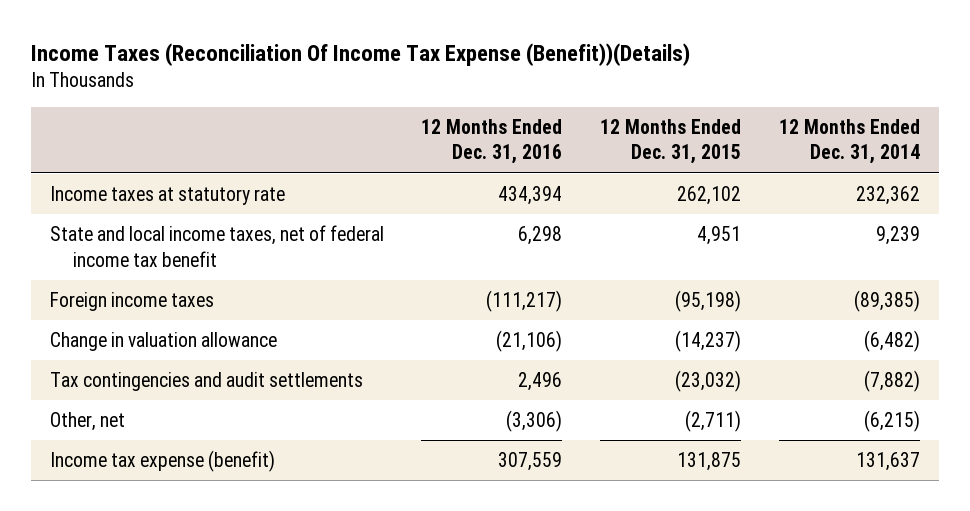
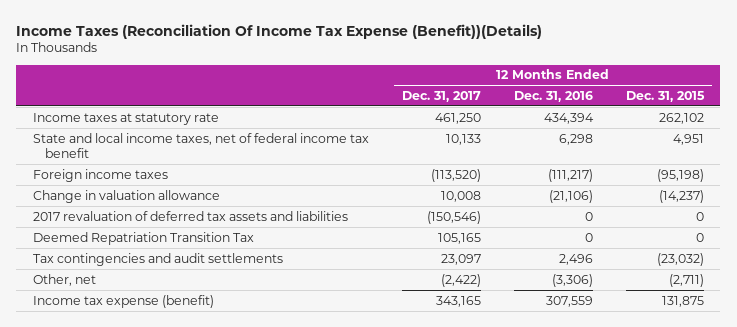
[779,119,921,165] 12 Months Ended Dec. 31, 2014 -> none
none -> [401,90,481,102] Dec. 31, 2017
none -> [32,210,348,221] 2017 revaluation of deferred tax assets and liabilities
none -> [32,231,254,245] Deemed Repatriation Transition Tax

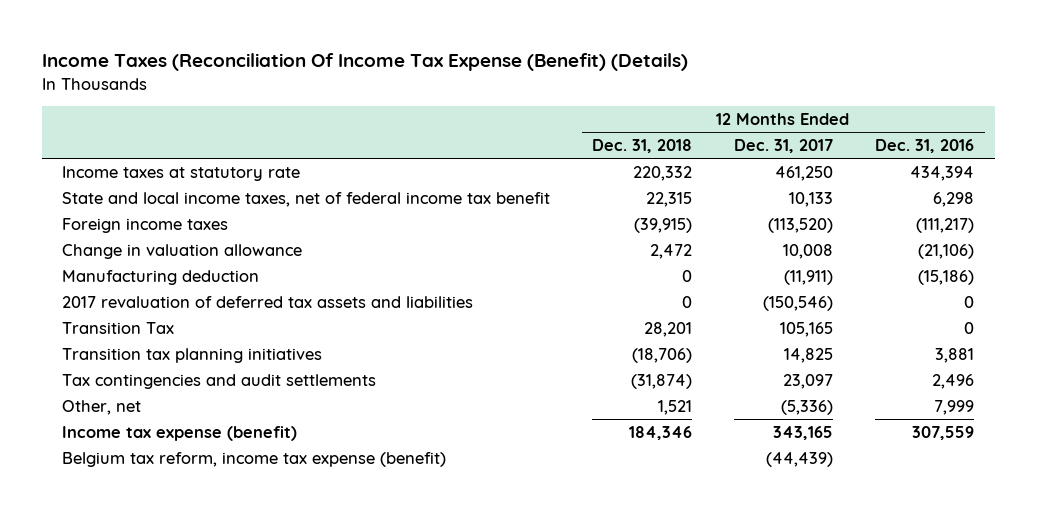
[16,23,543,39] Income Taxes (Reconciliation Of Income Tax Expense (Benefit))(Details) -> [41,53,688,72] Income Taxes (Reconciliation Of Income Tax Expense (Benefit) (Details)
[625,90,705,102] Dec. 31, 2015 -> none
none -> [592,138,693,153] Dec. 31, 2018
none -> [62,269,260,285] Manufacturing deduction
[32,231,254,245] Deemed Repatriation Transition Tax -> [62,321,175,334] Transition Tax
none -> [62,347,323,363] Transition tax planning initiatives
[440,273,481,287] (2,422) -> [781,399,834,415] (5,336)
[551,273,593,287] (3,306) -> [934,399,975,415] 7,999
none -> [62,451,447,467] Belgium tax reform, income tax expense (benefit)

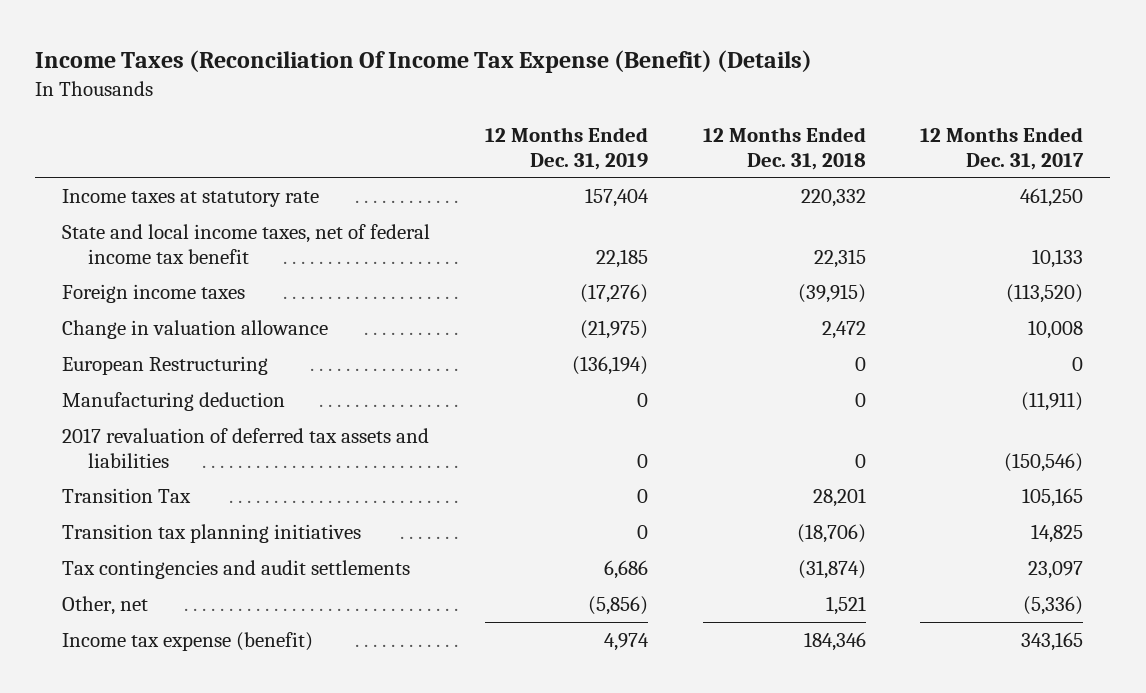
[875,138,975,153] Dec. 31, 2016 -> none
none -> [485,126,649,170] 12 Months Ended Dec. 31, 2019
none -> [62,355,269,375] European Restructuring
[62,451,447,467] Belgium tax reform, income tax expense (benefit) -> none

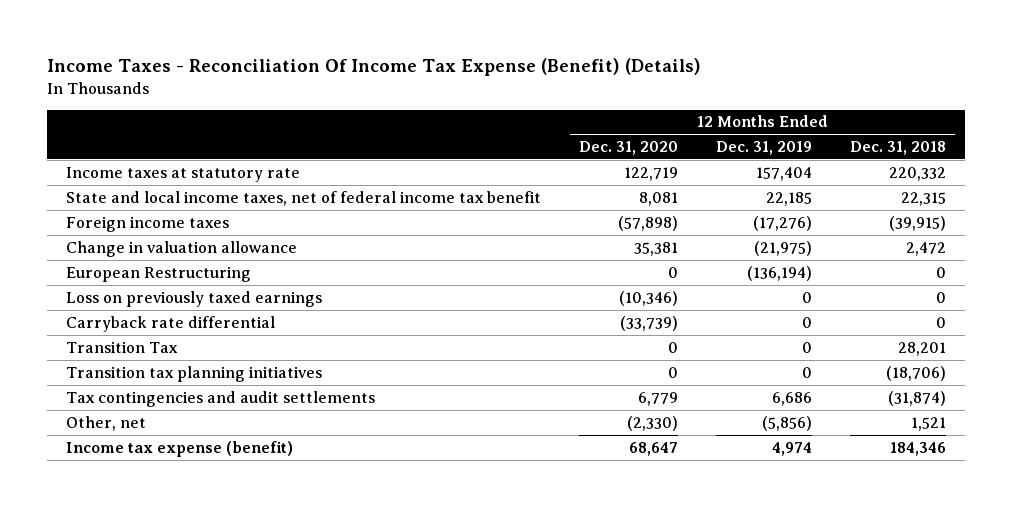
[35,49,813,73] Income Taxes (Reconciliation Of Income Tax Expense (Benefit) (Details) -> [47,58,702,77] Income Taxes - Reconciliation Of Income Tax Expense (Benefit) (Details)
[920,126,1085,170] 12 Months Ended Dec. 31, 2017 -> none
none -> [579,141,679,156] Dec. 31, 2020
[62,391,286,411] Manufacturing deduction -> none
[62,427,430,468] 2017 revaluation of deferred tax assets and liabilities -> none
none -> [66,290,323,307] Loss on previously taxed earnings
none -> [66,315,276,332] Carryback rate differential

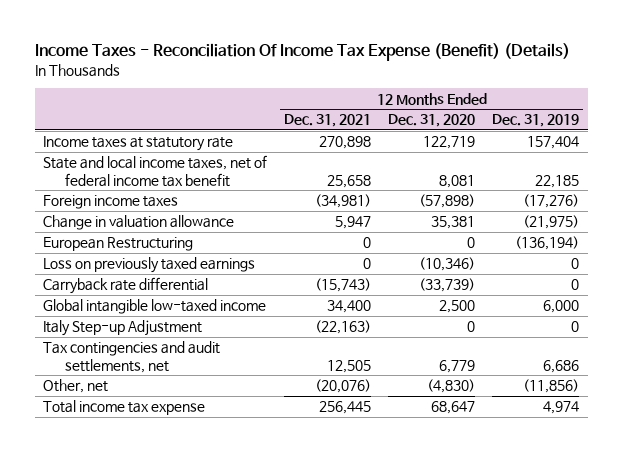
[849,141,946,156] Dec. 31, 2018 -> none
none -> [284,114,372,128] Dec. 31, 2021
[66,340,179,353] Transition Tax -> none
[66,365,323,382] Transition tax planning initiatives -> none
none -> [43,299,267,315] Global intangible low-taxed income
none -> [43,320,203,337] Italy Step-up Adjustment
[66,390,376,407] Tax contingencies and audit settlements -> [43,341,221,373] Tax contingencies and audit settlements, net
[627,415,679,431] (2,330) -> [427,379,476,394] (4,830)
[762,415,813,431] (5,856) -> [523,379,580,394] (11,856)
[66,440,294,457] Income tax expense (benefit) -> [43,400,206,416] Total income tax expense

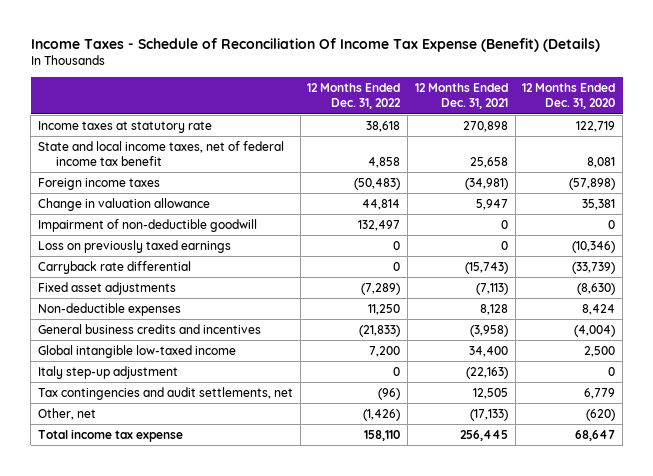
[34,43,570,62] Income Taxes - Reconciliation Of Income Tax Expense (Benefit) (Details) -> [30,38,600,53] Income Taxes - Schedule of Reconciliation Of Income Tax Expense (Benefit) (Details)
[492,114,580,128] Dec. 31, 2019 -> none
none -> [307,83,402,110] 12 Months Ended Dec. 31, 2022
[43,237,194,252] European Restructuring -> none
none -> [37,218,257,232] Impairment of non-deductible goodwill
none -> [37,281,176,295] Fixed asset adjustments
none -> [37,302,181,316] Non-deductible expenses
none -> [37,323,261,334] General business credits and incentives
[43,320,203,337] Italy Step-up Adjustment -> [37,365,178,379] Italy step-up adjustment
[315,379,372,394] (20,076) -> [469,408,508,421] (17,133)
[427,379,476,394] (4,830) -> [586,408,616,421] (620)

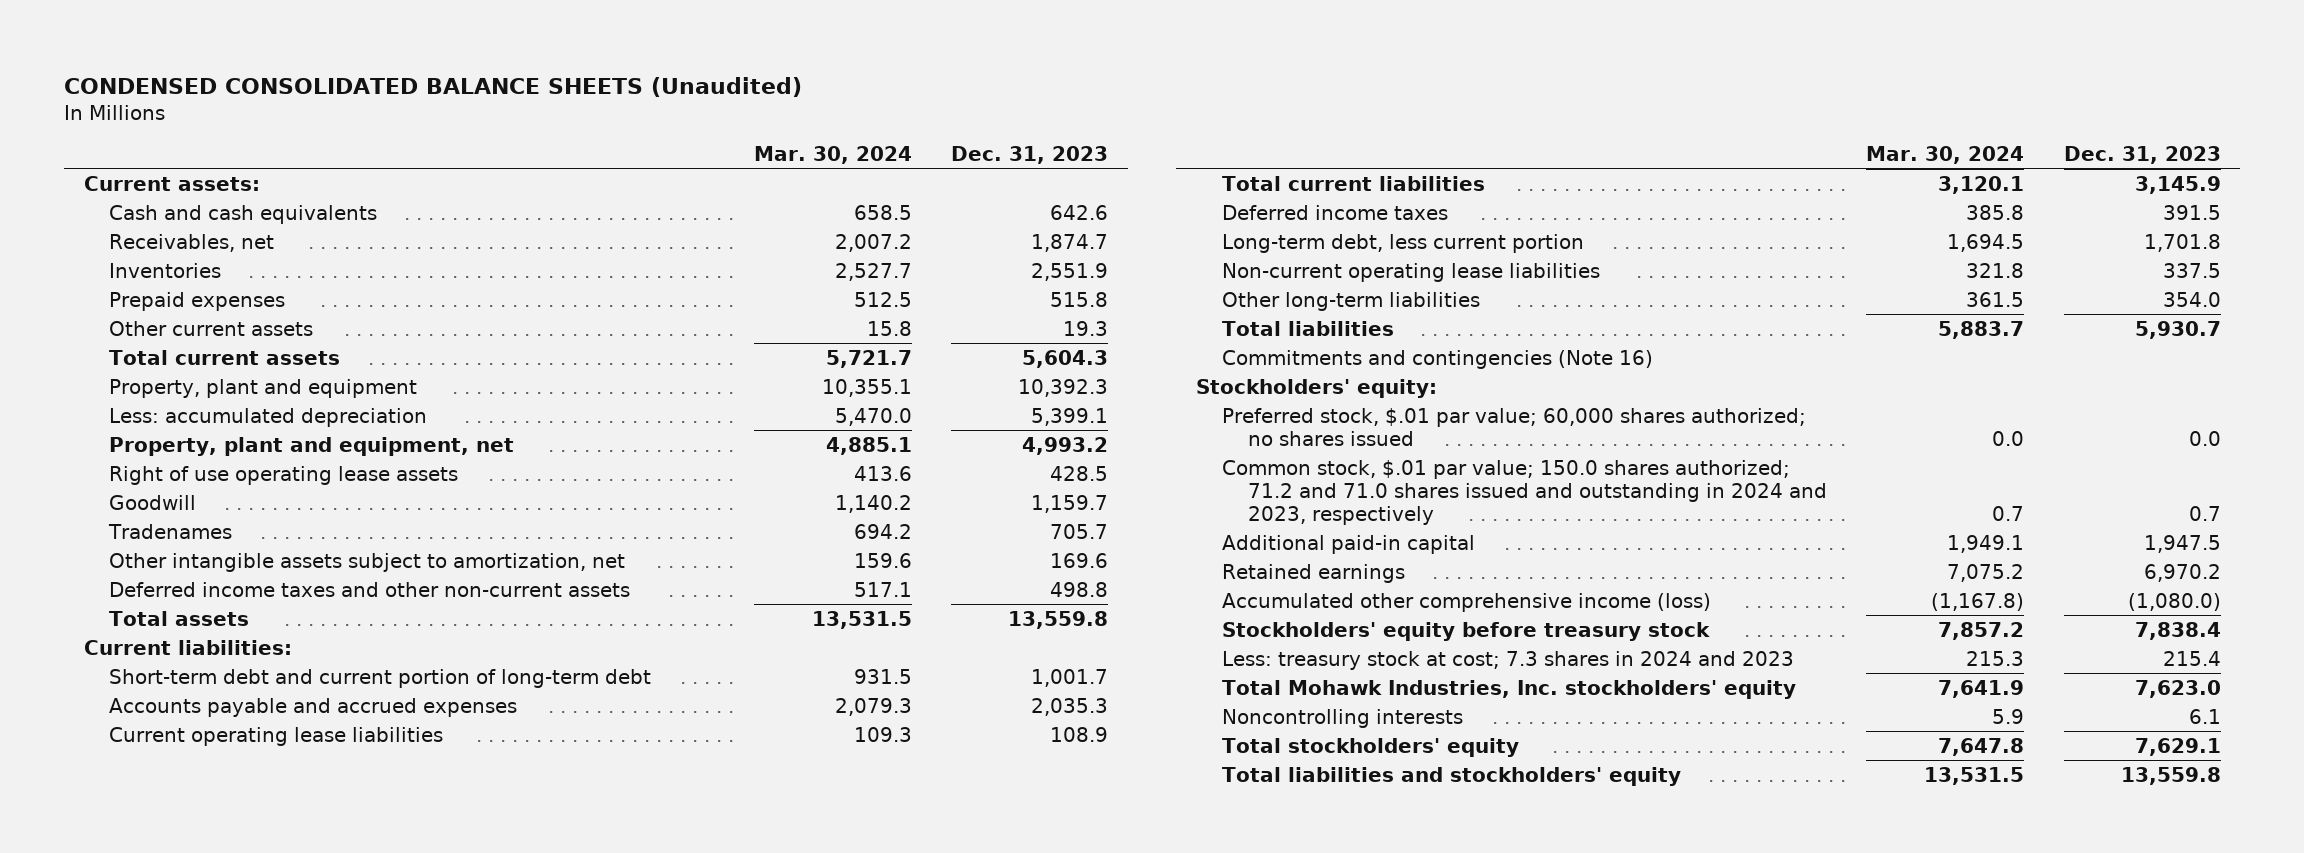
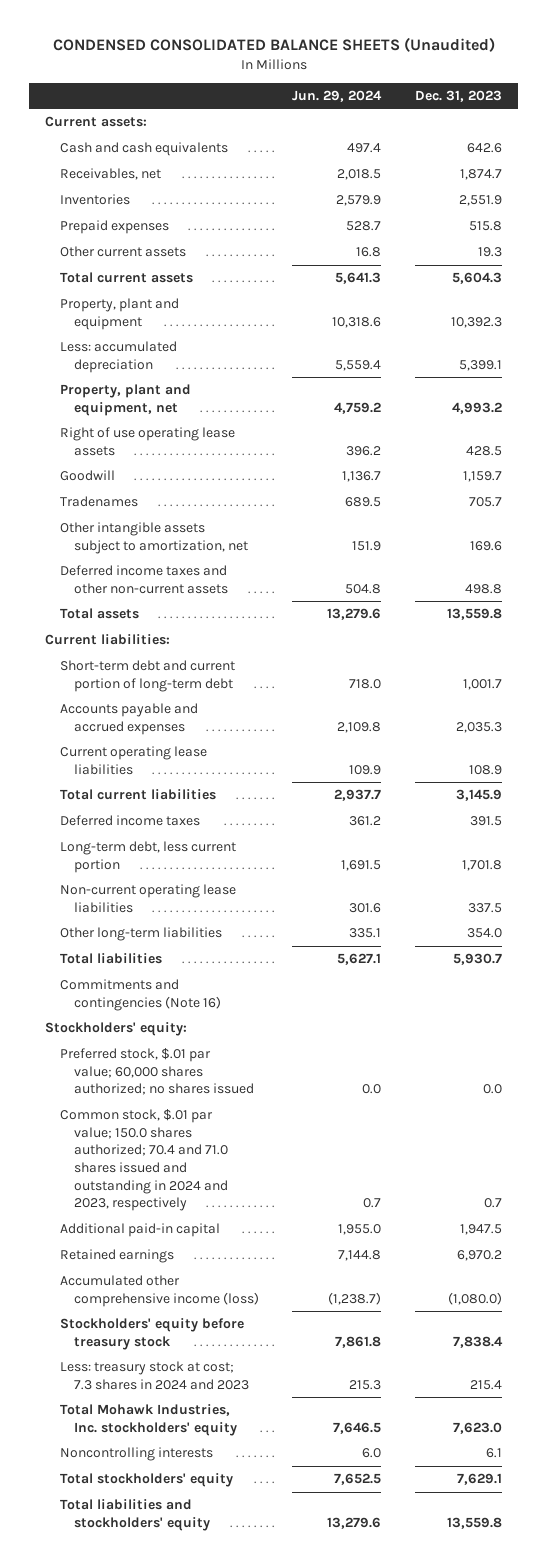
[753,145,912,164] Mar. 30, 2024 -> none
none -> [292,89,383,102] Jun. 29, 2024
[1221,459,1827,525] Common stock, $.01 par value; 150.0 shares authorized; 71.2 and 71.0 shares issued and outstanding in 2024 and 2023, respectively -> [59,1109,228,1212] Common stock, $.01 par value; 150.0 shares authorized; 70.4 and 71.0 shares issued and outstanding in 2024 and 2023, respectively

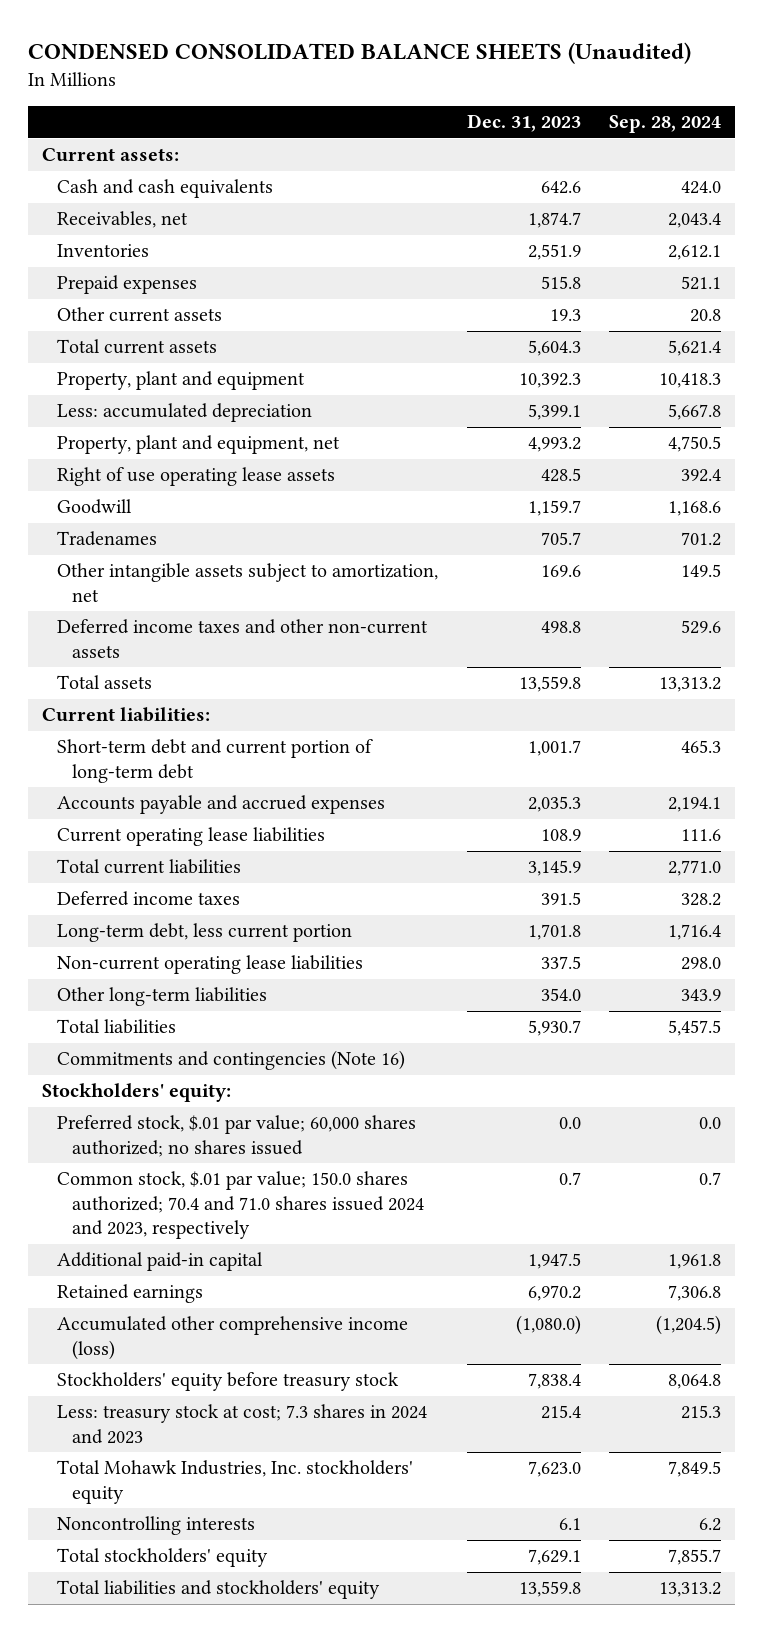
[292,89,383,102] Jun. 29, 2024 -> none
none -> [609,115,722,134] Sep. 28, 2024
[59,1109,228,1212] Common stock, $.01 par value; 150.0 shares authorized; 70.4 and 71.0 shares issued and outstanding in 2024 and 2023, respectively -> [57,1171,425,1240] Common stock, $.01 par value; 150.0 shares authorized; 70.4 and 71.0 shares issued 2024 and 2023, respectively

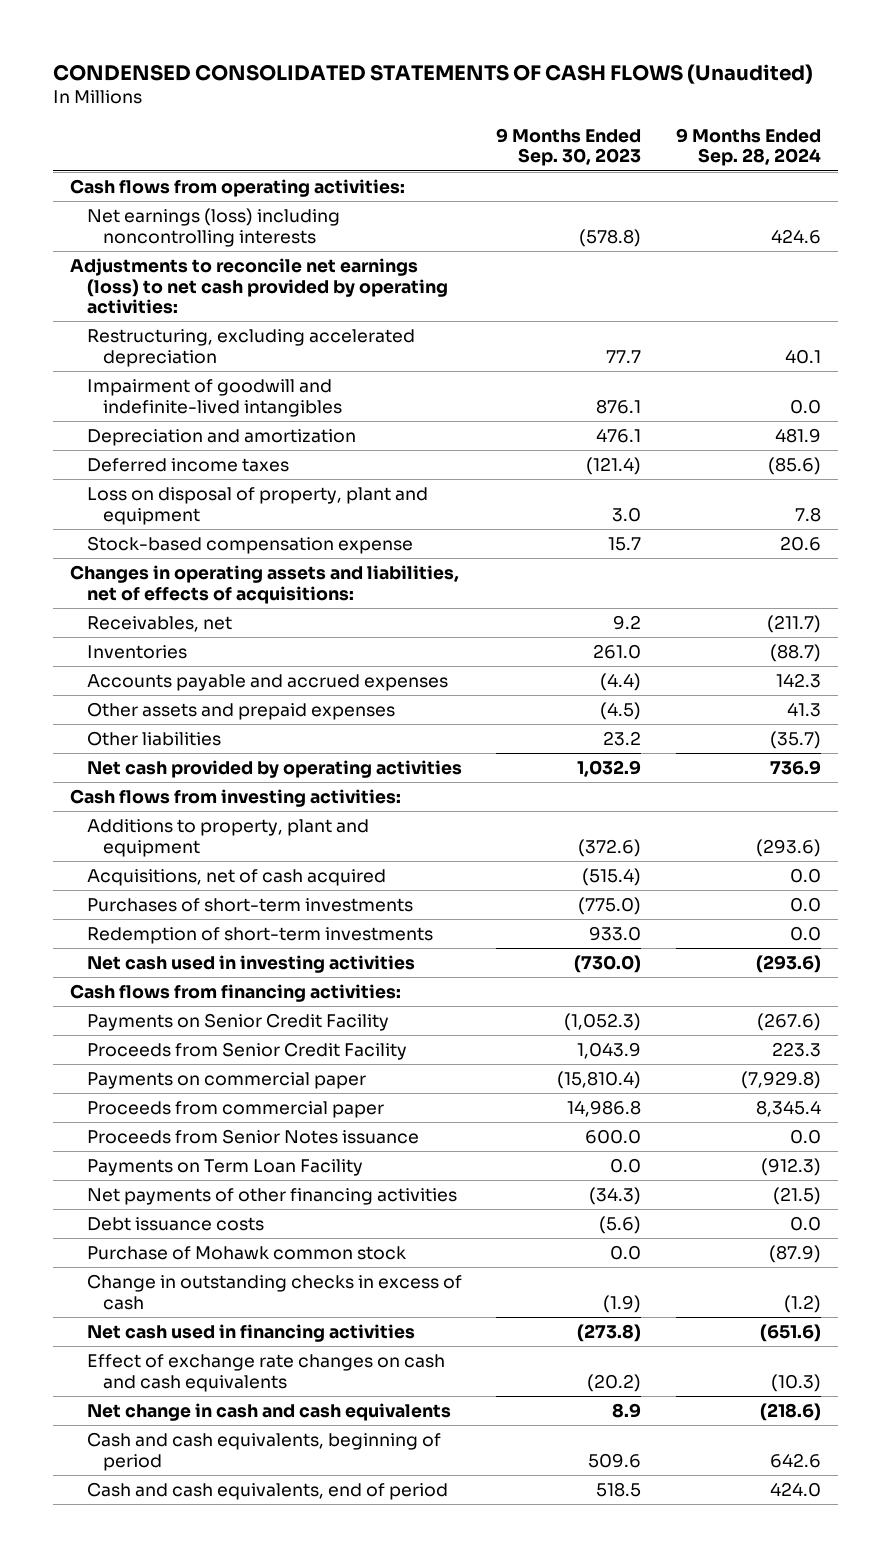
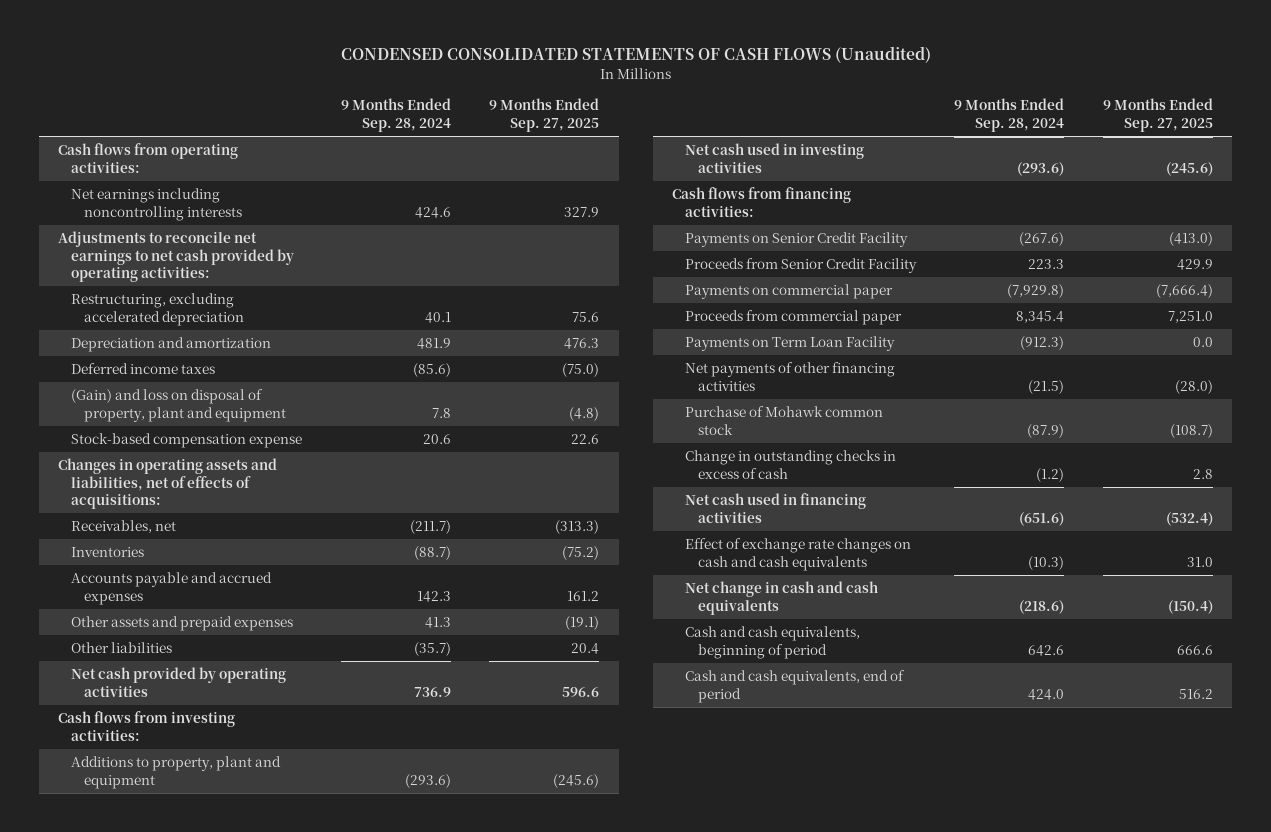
[496,127,642,167] 9 Months Ended Sep. 30, 2023 -> none
none -> [489,98,600,133] 9 Months Ended Sep. 27, 2025
[86,207,340,247] Net earnings (loss) including noncontrolling interests -> [71,187,243,221] Net earnings including noncontrolling interests
[70,257,448,315] Adjustments to reconcile net earnings (loss) to net cash provided by operating activities: -> [58,230,295,283] Adjustments to reconcile net earnings to net cash provided by operating activities:
[86,378,343,417] Impairment of goodwill and indefinite-lived intangibles -> none
[86,486,428,525] Loss on disposal of property, plant and equipment -> [71,388,287,422] (Gain) and loss on disposal of property, plant and equipment
[86,868,386,886] Acquisitions, net of cash acquired -> none
[86,897,413,912] Purchases of short-term investments -> none
[86,926,433,944] Redemption of short-term investments -> none
[86,1128,419,1144] Proceeds from Senior Notes issuance -> none
[86,1216,264,1231] Debt issuance costs -> none

